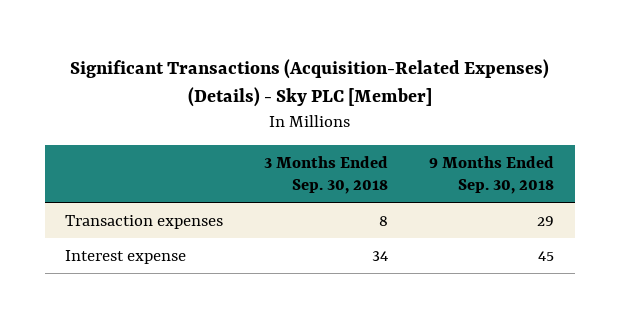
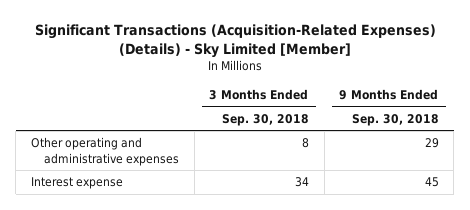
[69,58,549,108] Significant Transactions (Acquisition-Related Expenses) (Details) - Sky PLC [Member] -> [34,23,436,58] Significant Transactions (Acquisition-Related Expenses) (Details) - Sky Limited [Member]
[65,214,224,229] Transaction expenses -> [31,137,179,166] Other operating and administrative expenses

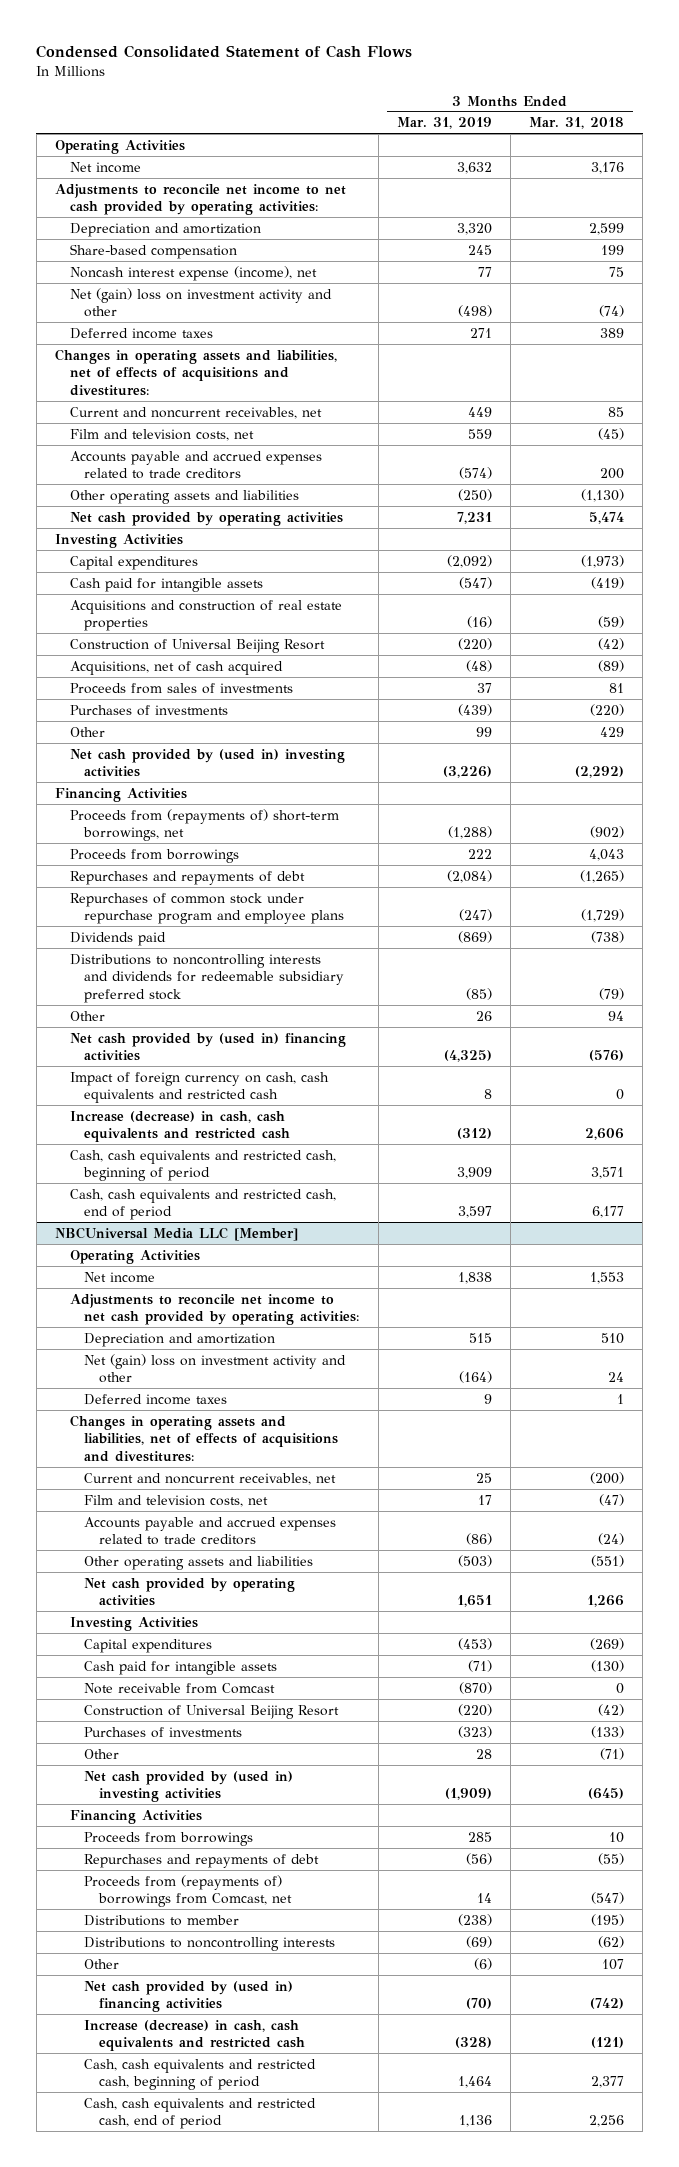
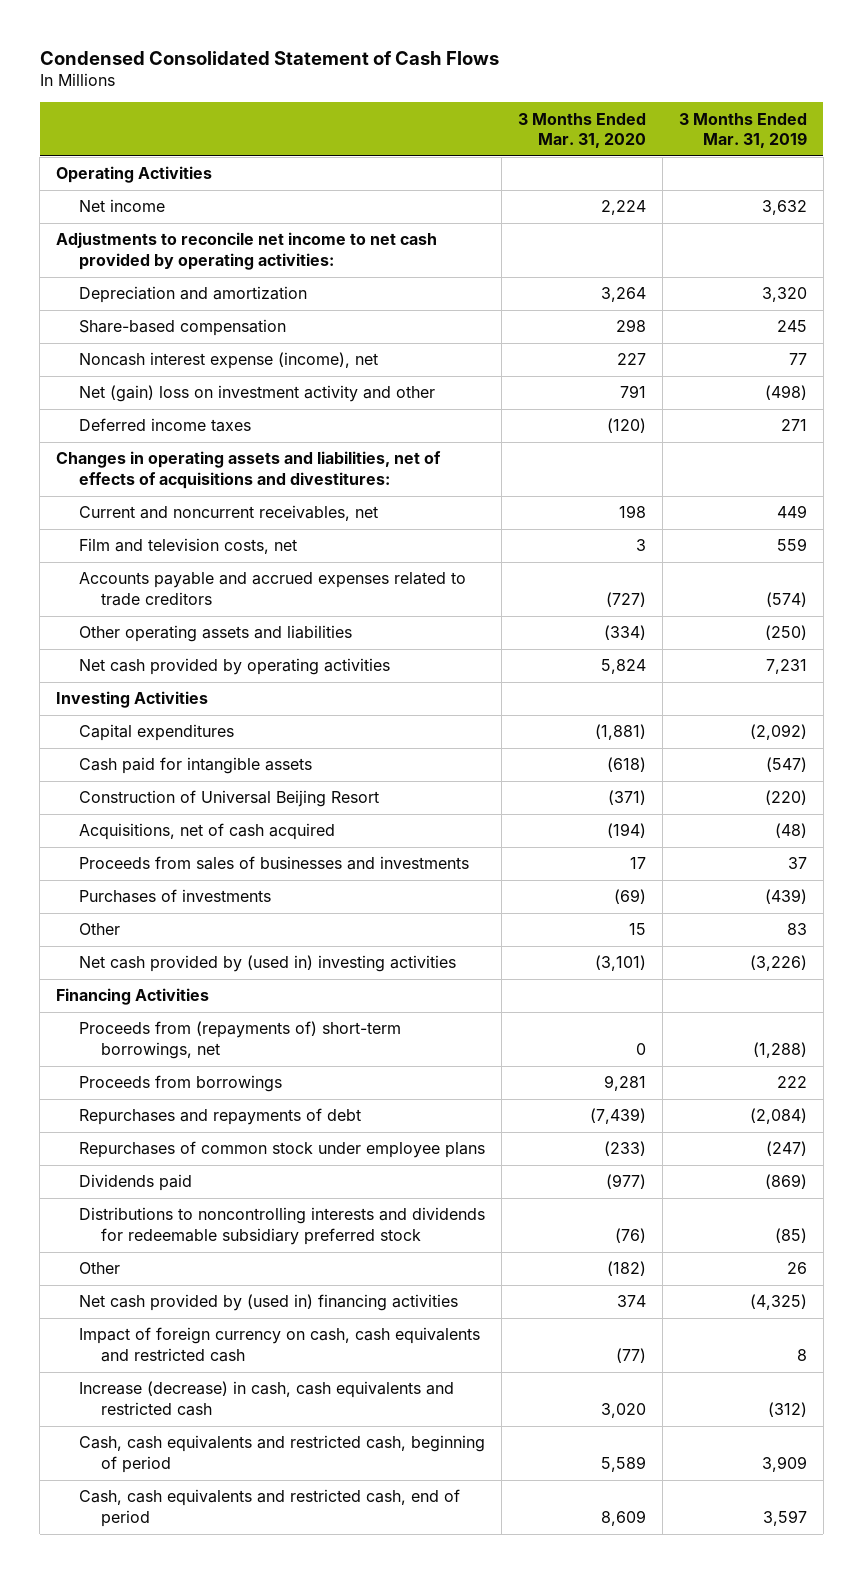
[528,117,624,130] Mar. 31, 2018 -> none
none -> [517,112,646,149] 3 Months Ended Mar. 31, 2020
[69,599,342,632] Acquisitions and construction of real estate properties -> none
[69,682,293,694] Proceeds from sales of investments -> [78,856,469,871] Proceeds from sales of businesses and investments
[475,726,492,737] 99 -> [786,923,807,936] 83
[69,892,345,925] Repurchases of common stock under repurchase program and employee plans -> [78,1141,485,1159] Repurchases of common stock under employee plans
[54,1226,298,1241] NBCUniversal Media LLC [Member] -> none
[69,1249,200,1264] Operating Activities -> none
[84,1271,156,1283] Net income -> none
[69,1293,360,1326] Adjustments to reconcile net income to net cash provided by operating activities: -> none
[84,1332,276,1347] Depreciation and amortization -> none
[84,1353,347,1384] Net (gain) loss on investment activity and other -> none
[84,1393,228,1405] Deferred income taxes -> none
[69,1414,339,1462] Changes in operating assets and liabilities, net of effects of acquisitions and divestitures: -> none
[84,1472,337,1485] Current and noncurrent receivables, net -> none
[84,1494,269,1507] Film and television costs, net -> none
[84,1516,337,1546] Accounts payable and accrued expenses related to trade creditors -> none
[84,1555,314,1570] Other operating assets and liabilities -> none
[84,1577,296,1607] Net cash provided by operating activities -> none
[69,1616,198,1631] Investing Activities -> none
[84,1638,213,1653] Capital expenditures -> none
[84,1660,278,1675] Cash paid for intangible assets -> none
[84,1682,276,1694] Note receivable from Comcast -> none
[84,1704,340,1719] Construction of Universal Beijing Resort -> none
[84,1726,243,1738] Purchases of investments -> none
[84,1748,120,1759] Other -> none
[84,1770,294,1803] Net cash provided by (used in) investing activities -> none
[69,1809,202,1824] Financing Activities -> none
[84,1831,254,1846] Proceeds from borrowings -> none
[84,1853,320,1868] Repurchases and repayments of debt -> none
[84,1874,293,1908] Proceeds from (repayments of) borrowings from Comcast, net -> none
[84,1914,240,1926] Distributions to member -> none
[84,1936,336,1951] Distributions to noncontrolling interests -> none
[84,1958,120,1969] Other -> none
[84,1980,294,2013] Net cash provided by (used in) financing activities -> none
[84,2019,306,2052] Increase (decrease) in cash, cash equivalents and restricted cash -> none
[84,2058,317,2091] Cash, cash equivalents and restricted cash, beginning of period -> none
[84,2097,317,2130] Cash, cash equivalents and restricted cash, end of period -> none

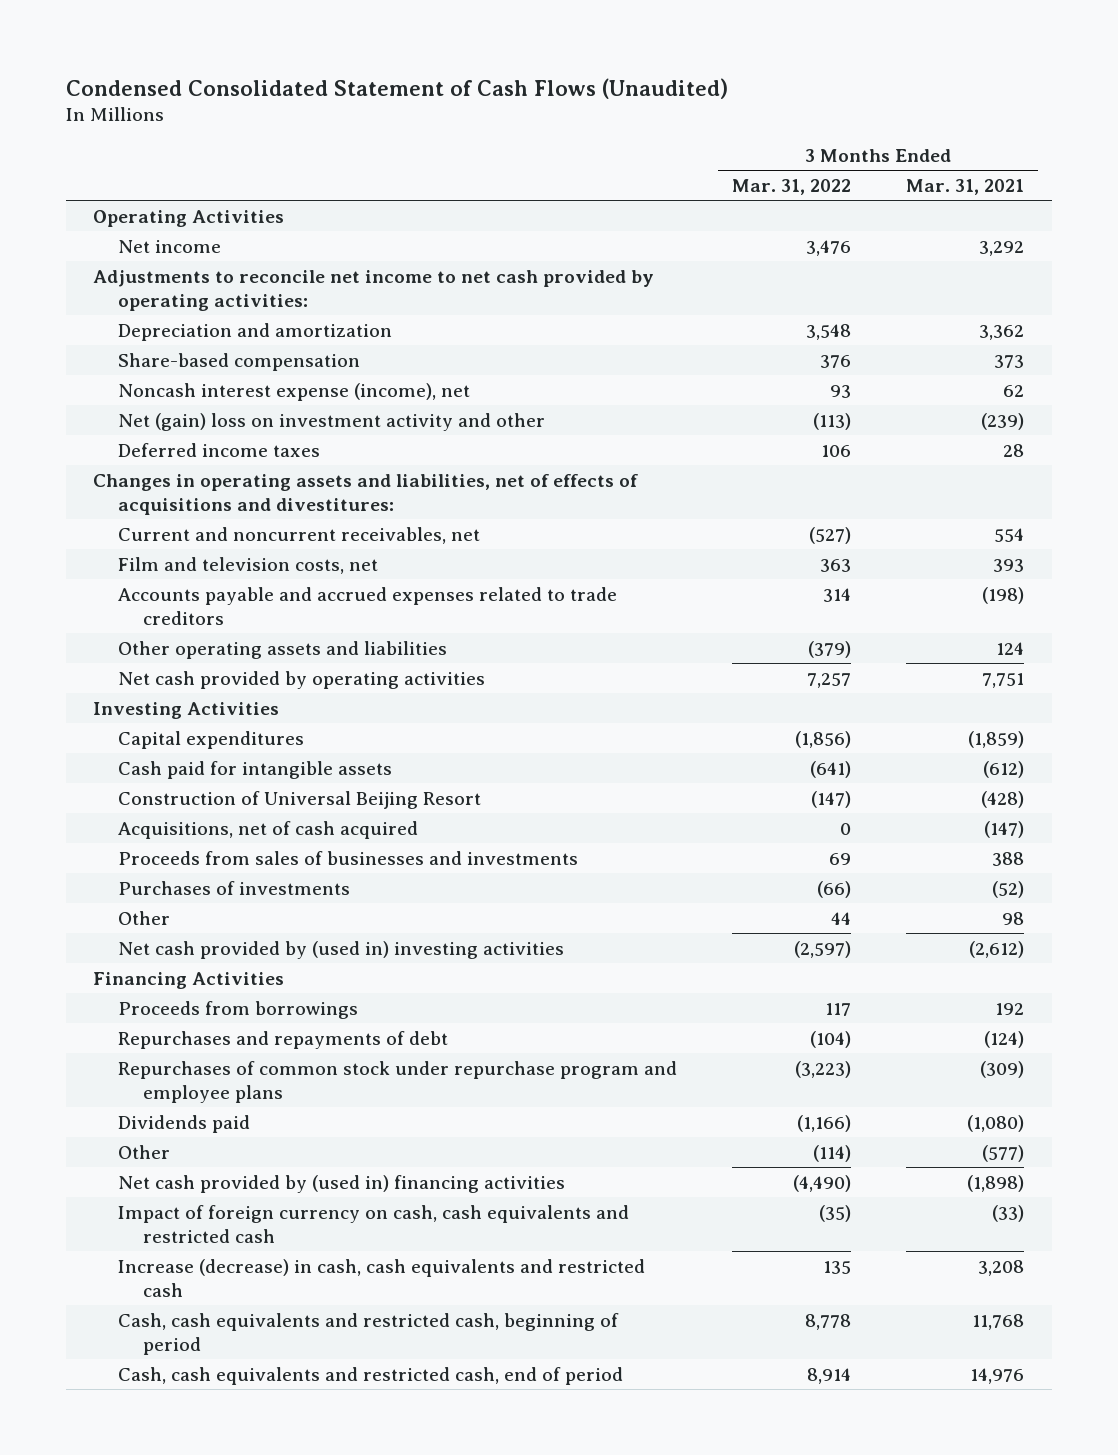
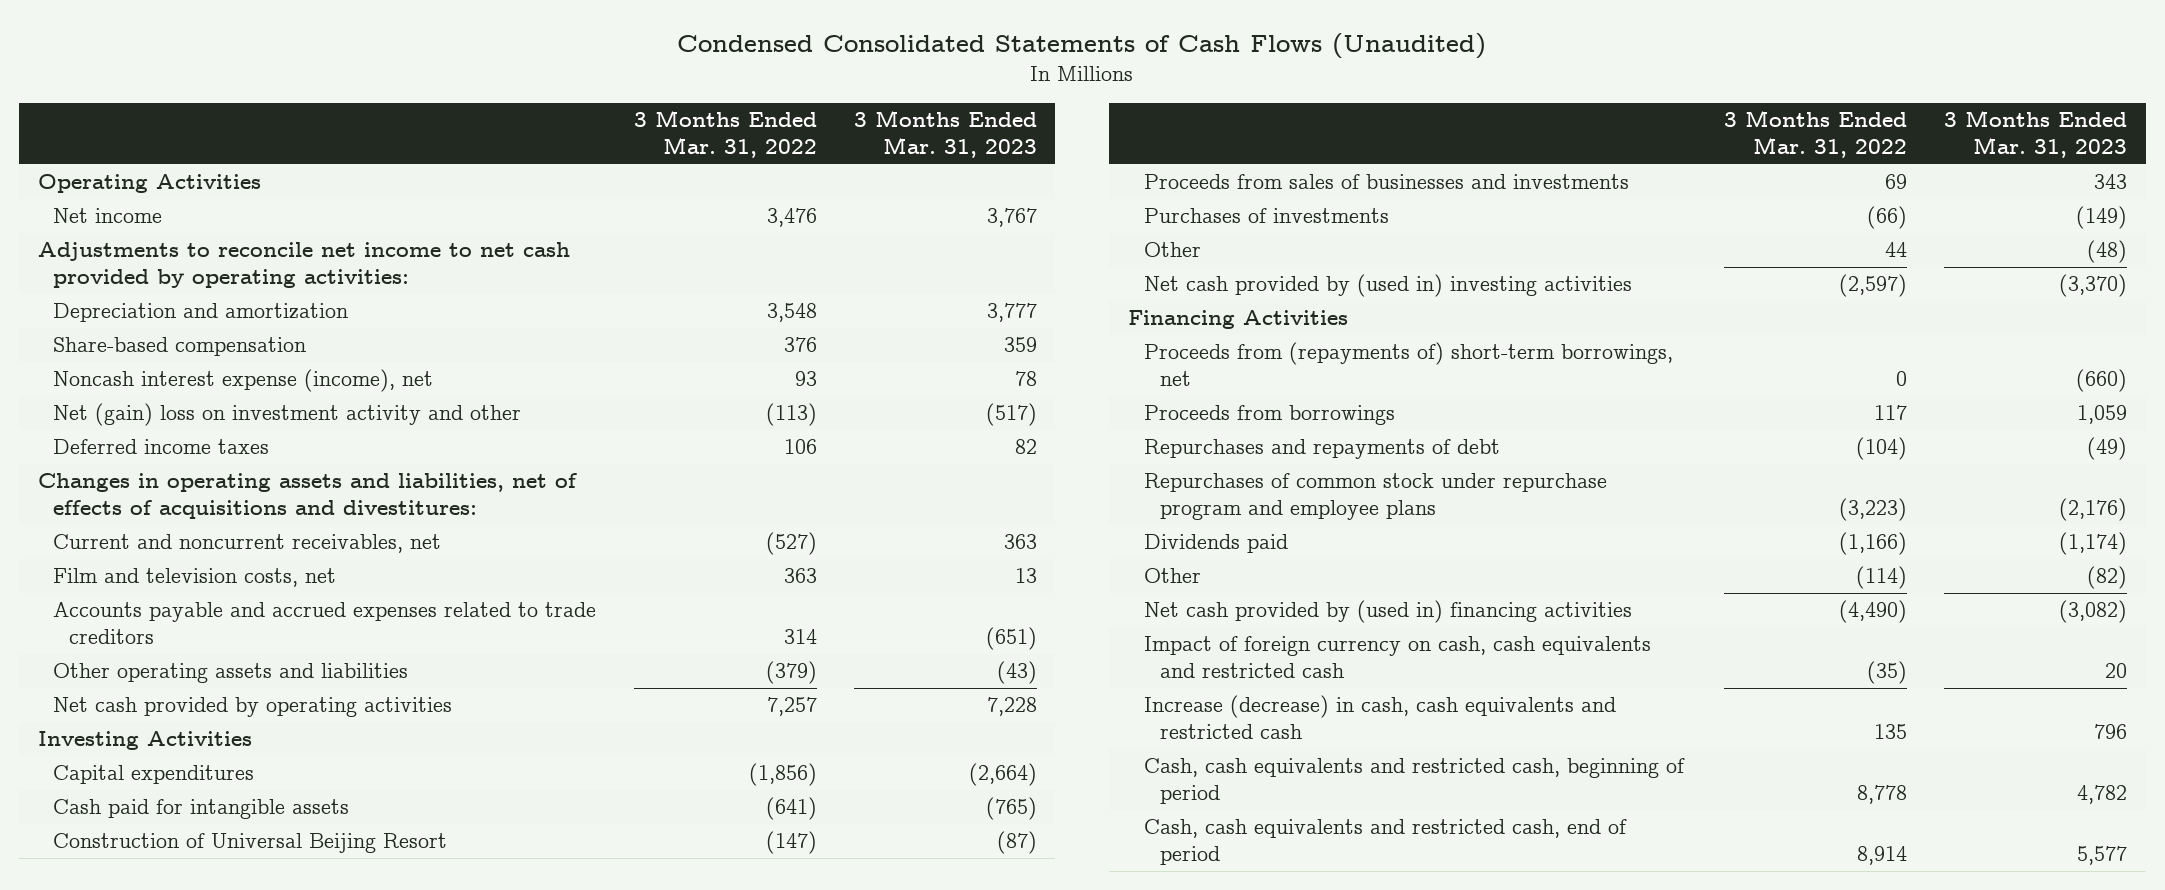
[65,77,728,99] Condensed Consolidated Statement of Cash Flows (Unaudited) -> [677,33,1487,60] Condensed Consolidated Statements of Cash Flows (Unaudited)
[906,178,1025,195] Mar. 31, 2021 -> none
none -> [853,110,1037,159] 3 Months Ended Mar. 31, 2023
[118,820,419,839] Acquisitions, net of cash acquired -> none
none -> [1143,342,1673,387] Proceeds from (repayments of) short-term borrowings, net

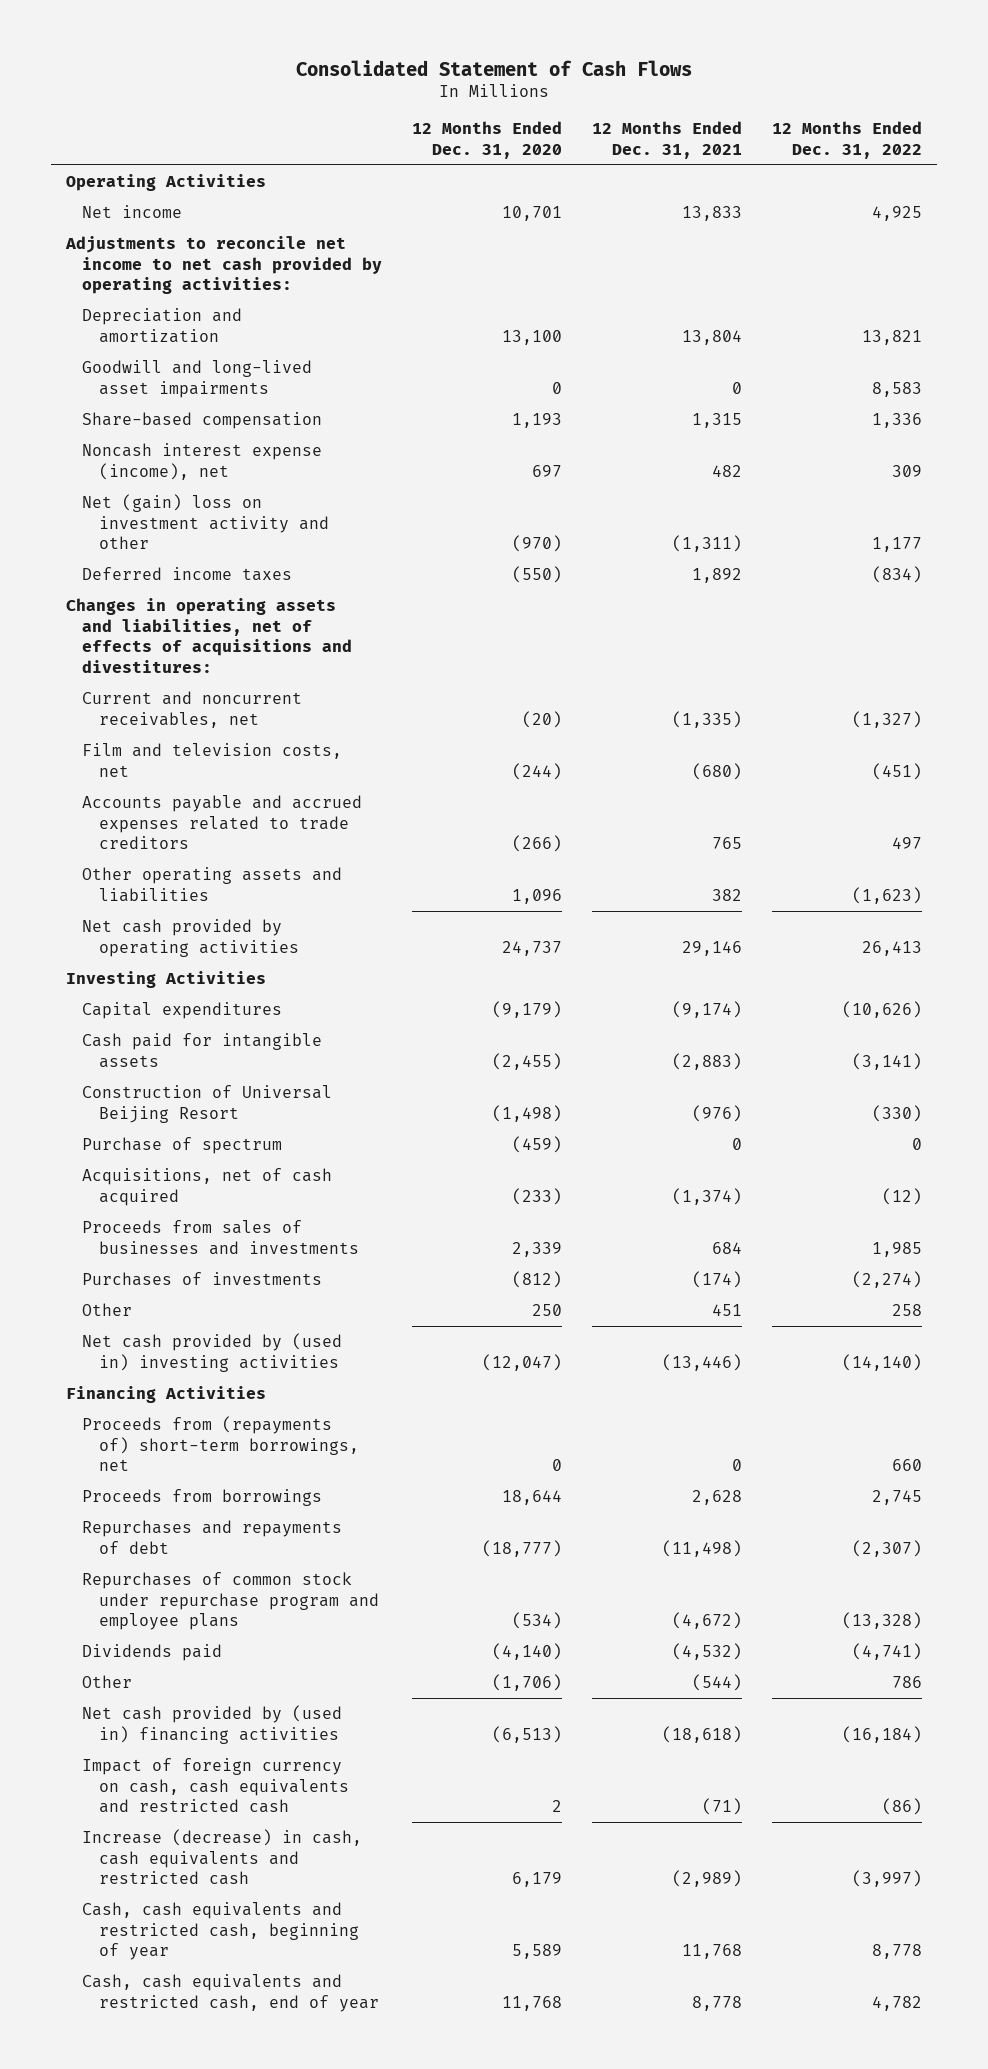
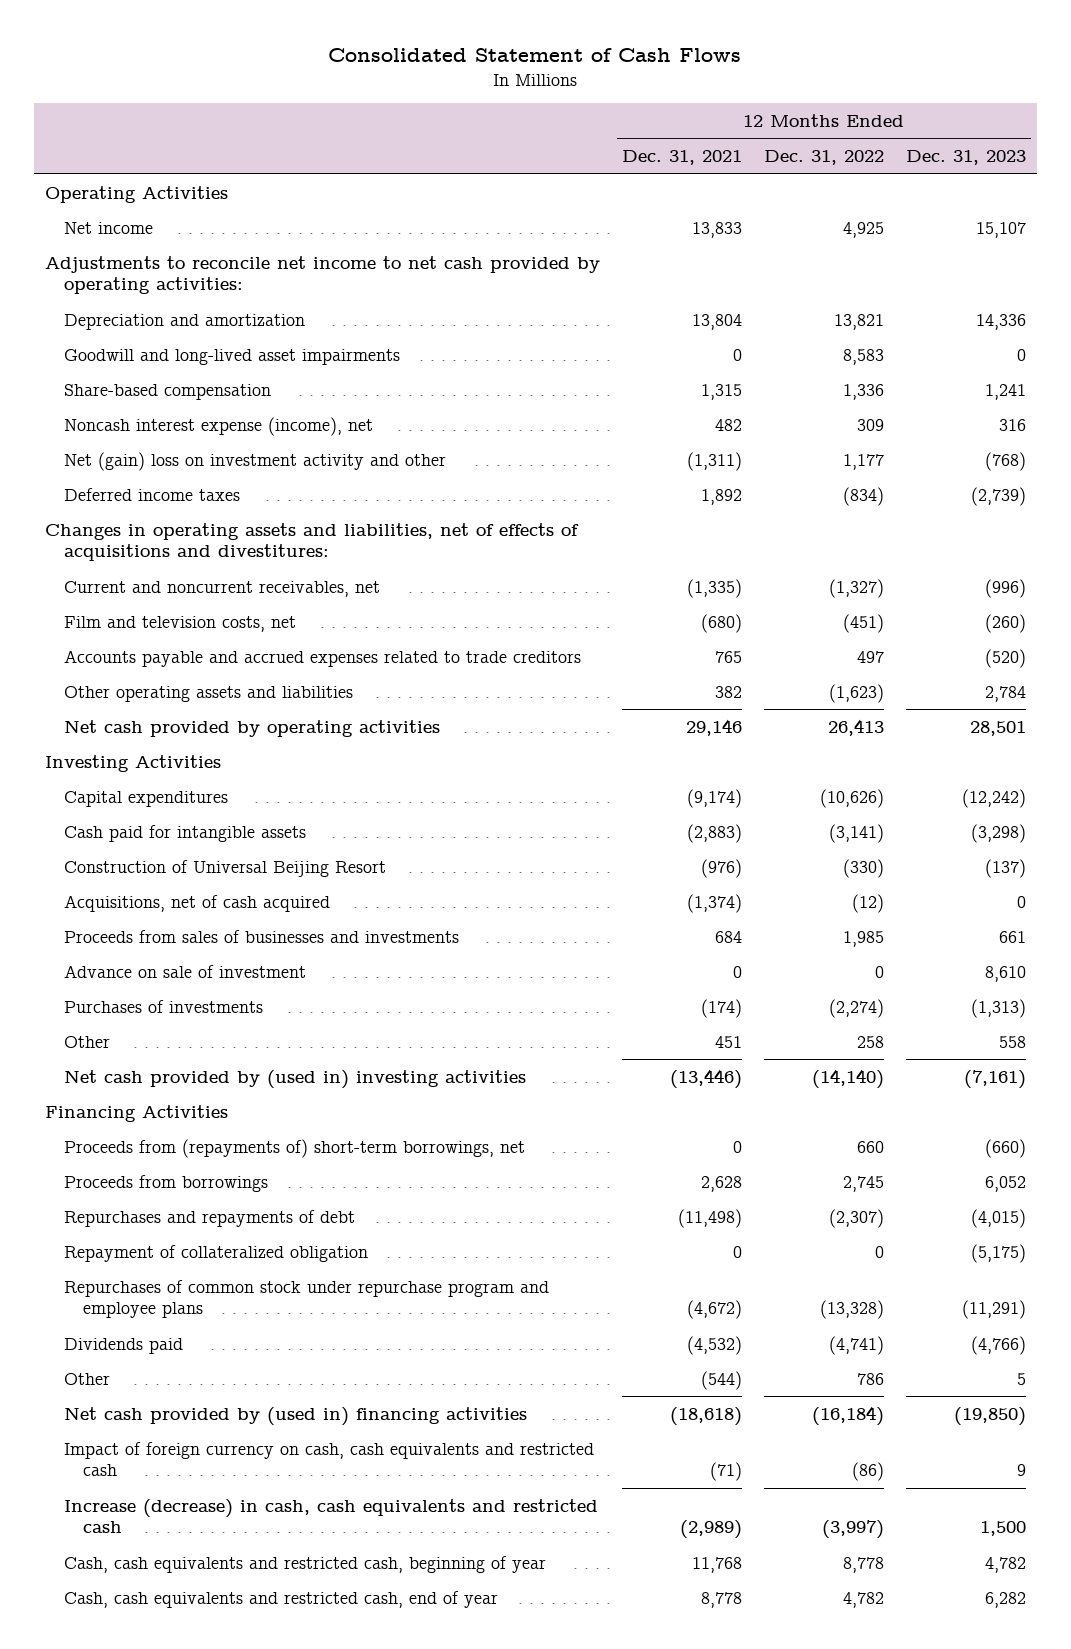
[412,120,563,159] 12 Months Ended Dec. 31, 2020 -> none
none -> [905,150,1026,166] Dec. 31, 2023
[82,1137,283,1155] Purchase of spectrum -> none
none -> [64,964,307,978] Advance on sale of investment
none -> [64,1244,369,1262] Repayment of collateralized obligation

